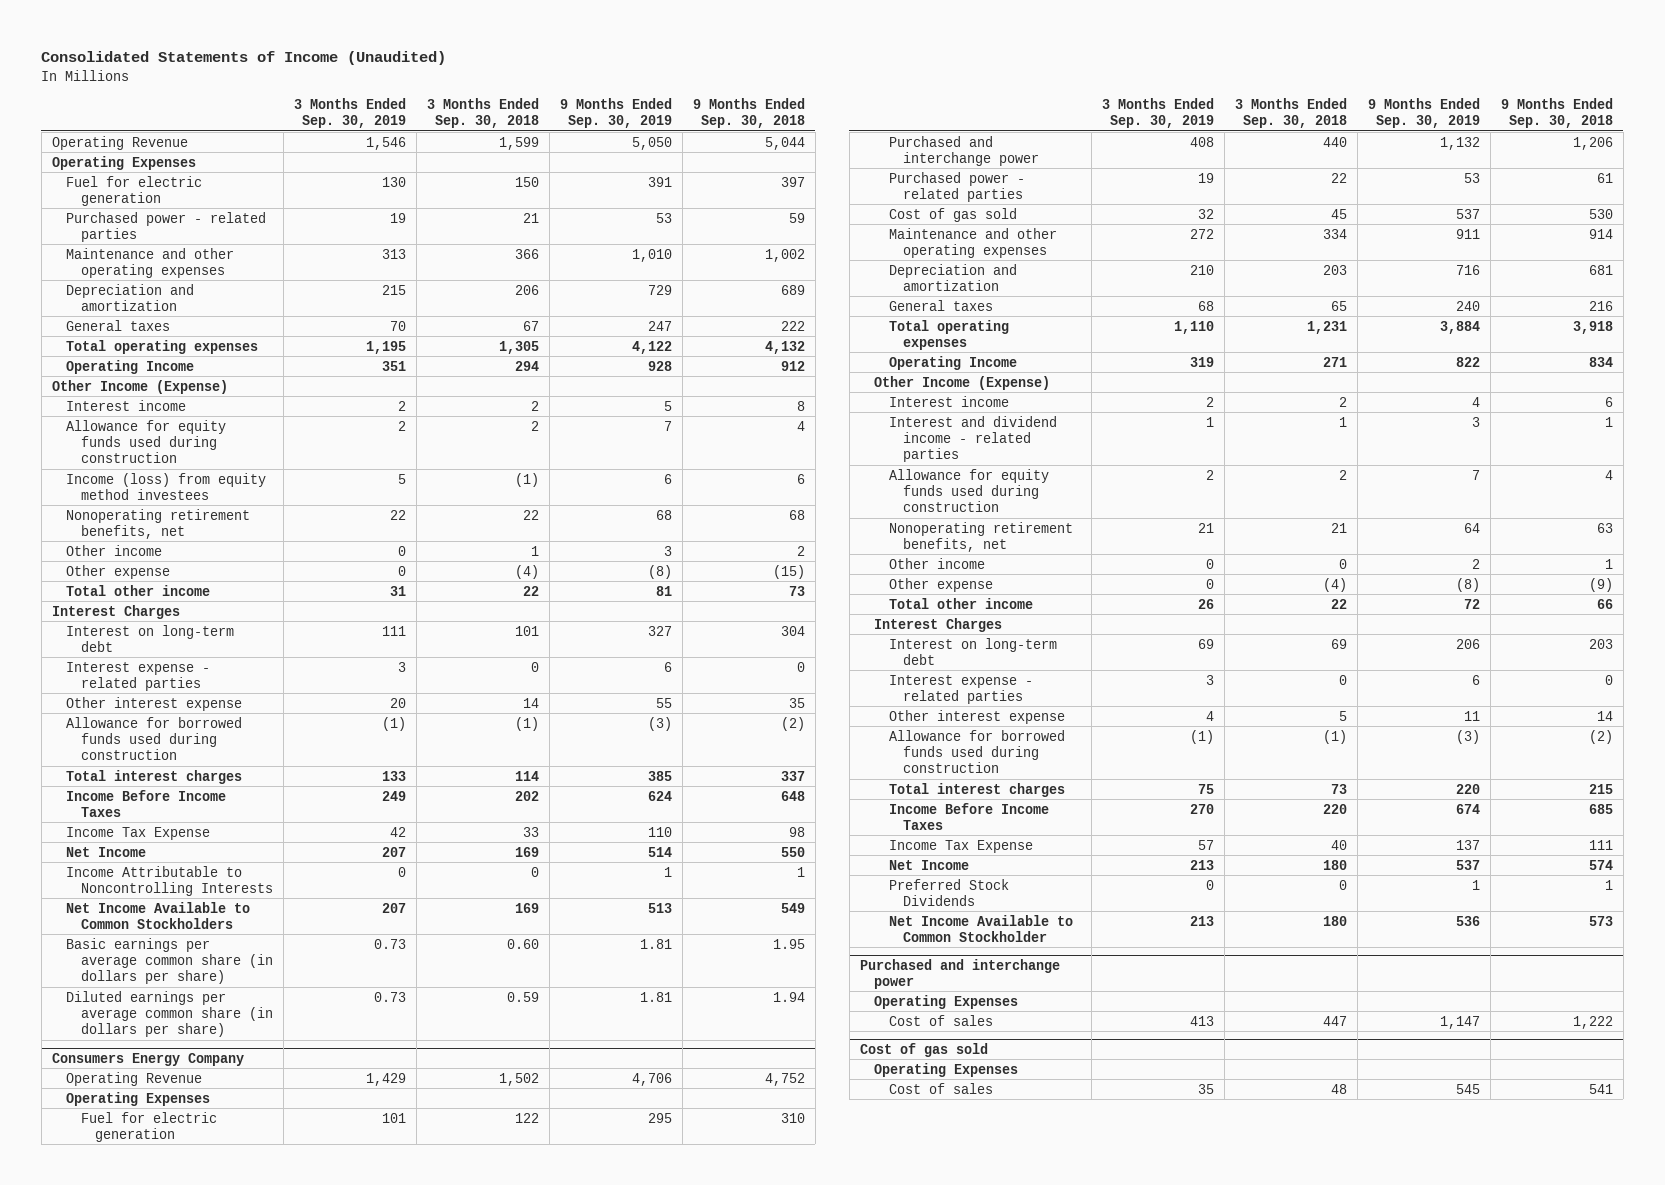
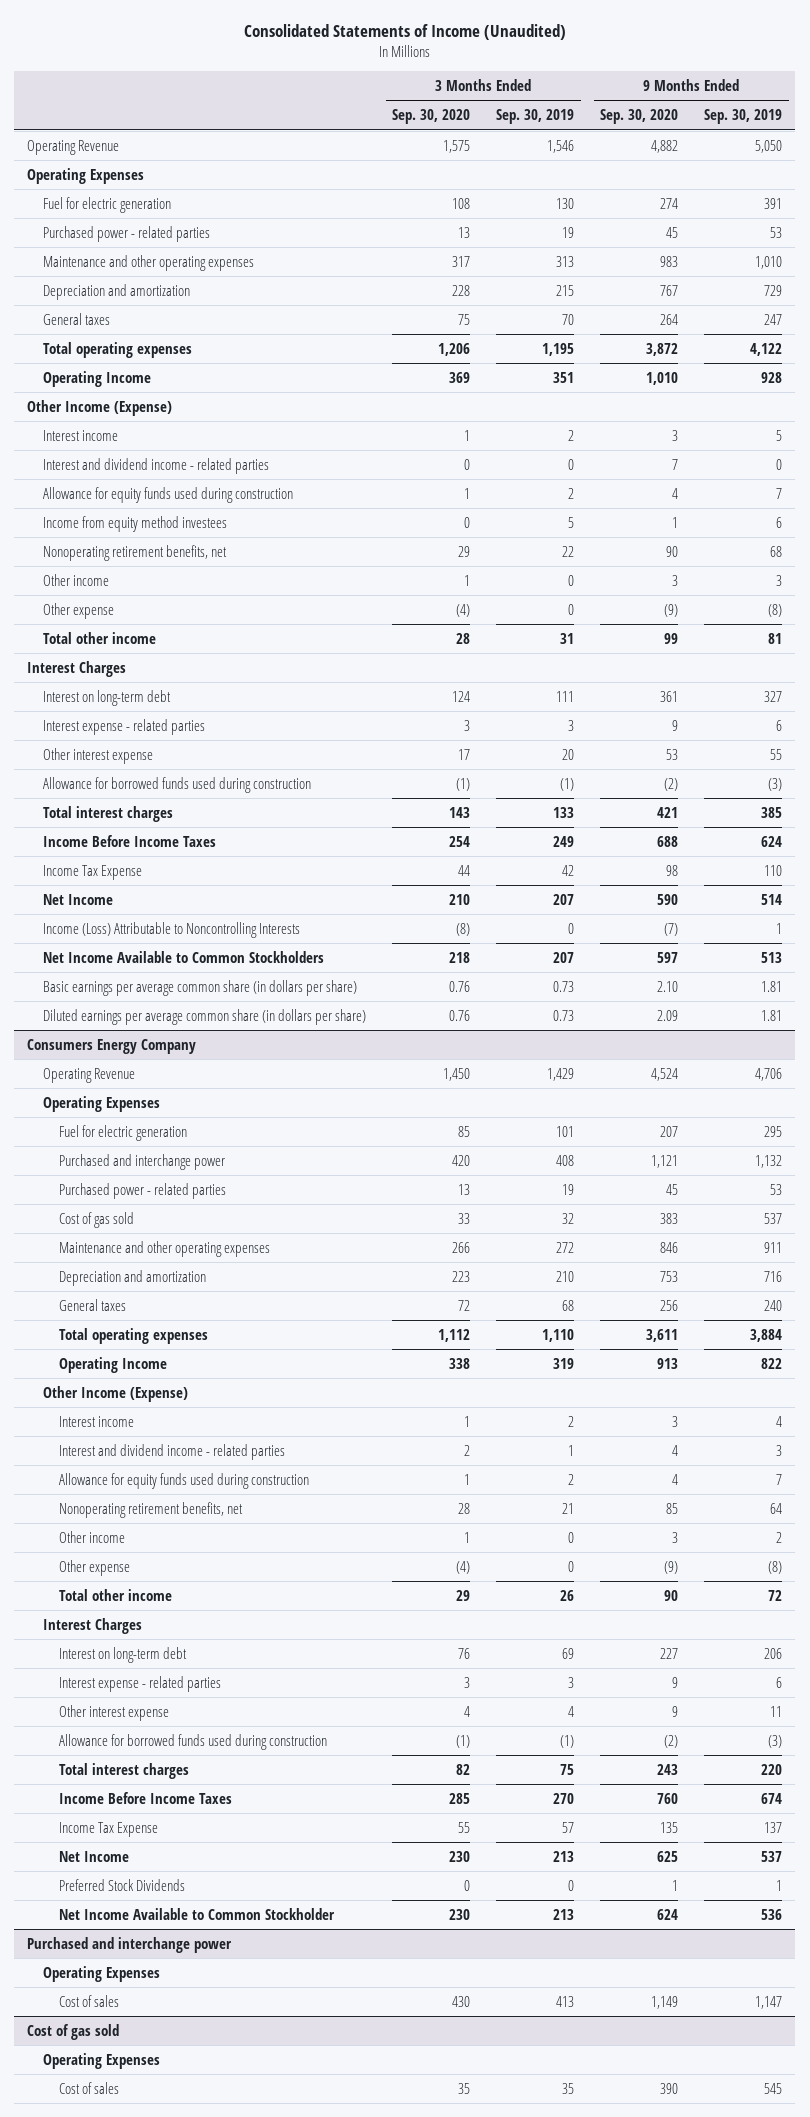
[426,98,539,129] 3 Months Ended Sep. 30, 2018 -> none
[692,98,805,129] 9 Months Ended Sep. 30, 2018 -> none
none -> [392,109,471,125] Sep. 30, 2020
none -> [600,109,679,125] Sep. 30, 2020
none -> [43,457,270,474] Interest and dividend income - related parties
[66,472,267,500] Income (loss) from equity method investees -> [43,515,228,532] Income from equity method investees
[66,865,273,896] Income Attributable to Noncontrolling Interests -> [43,921,301,938] Income (Loss) Attributable to Noncontrolling Interests

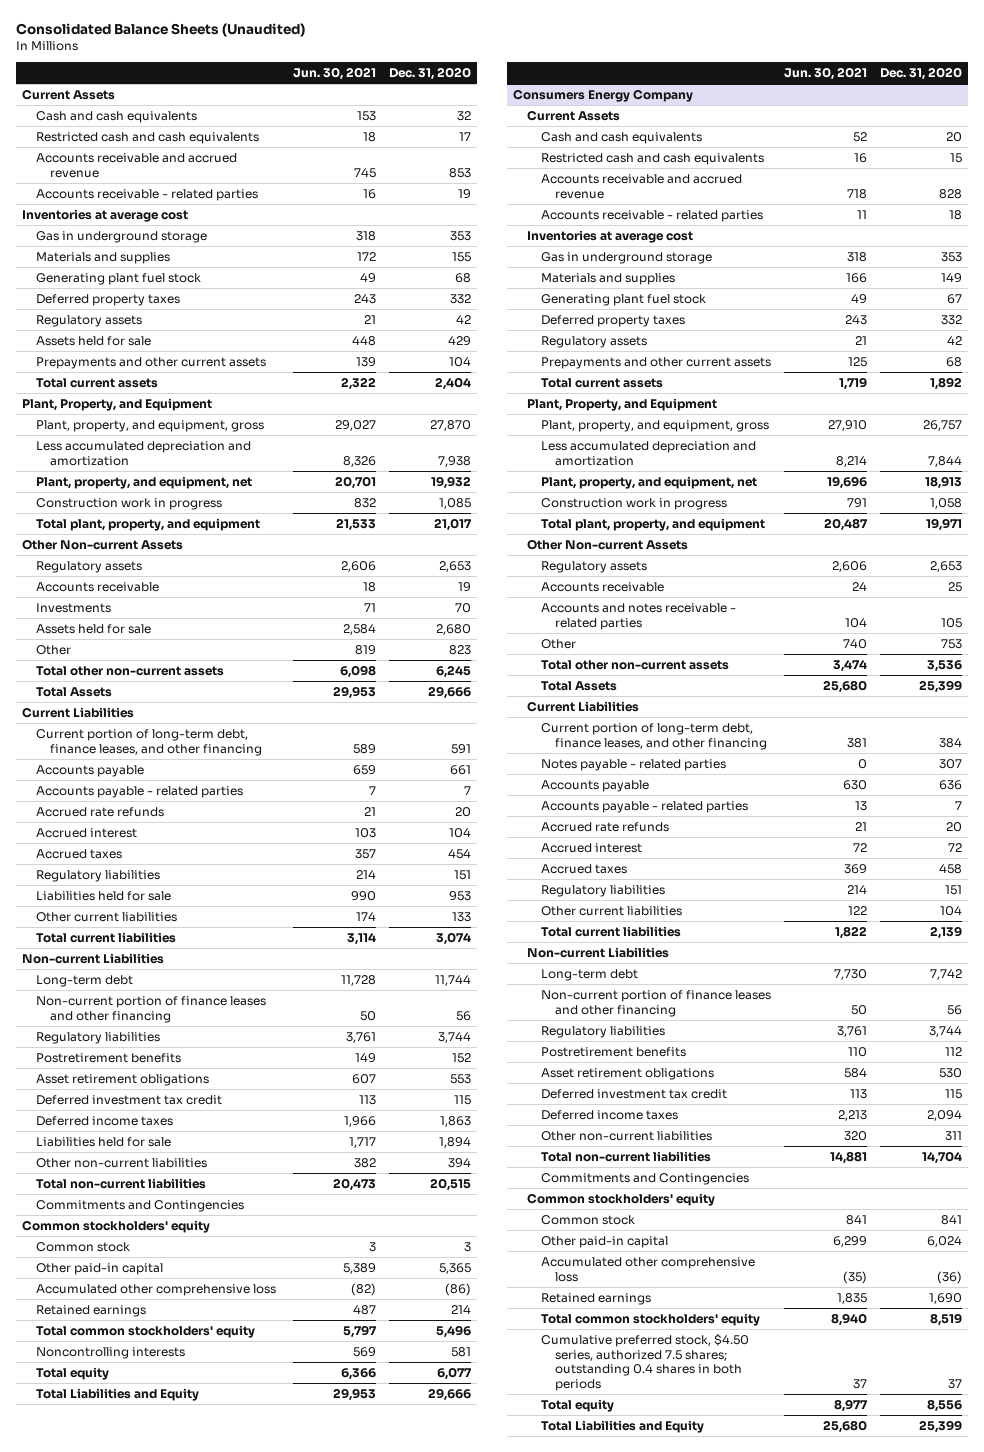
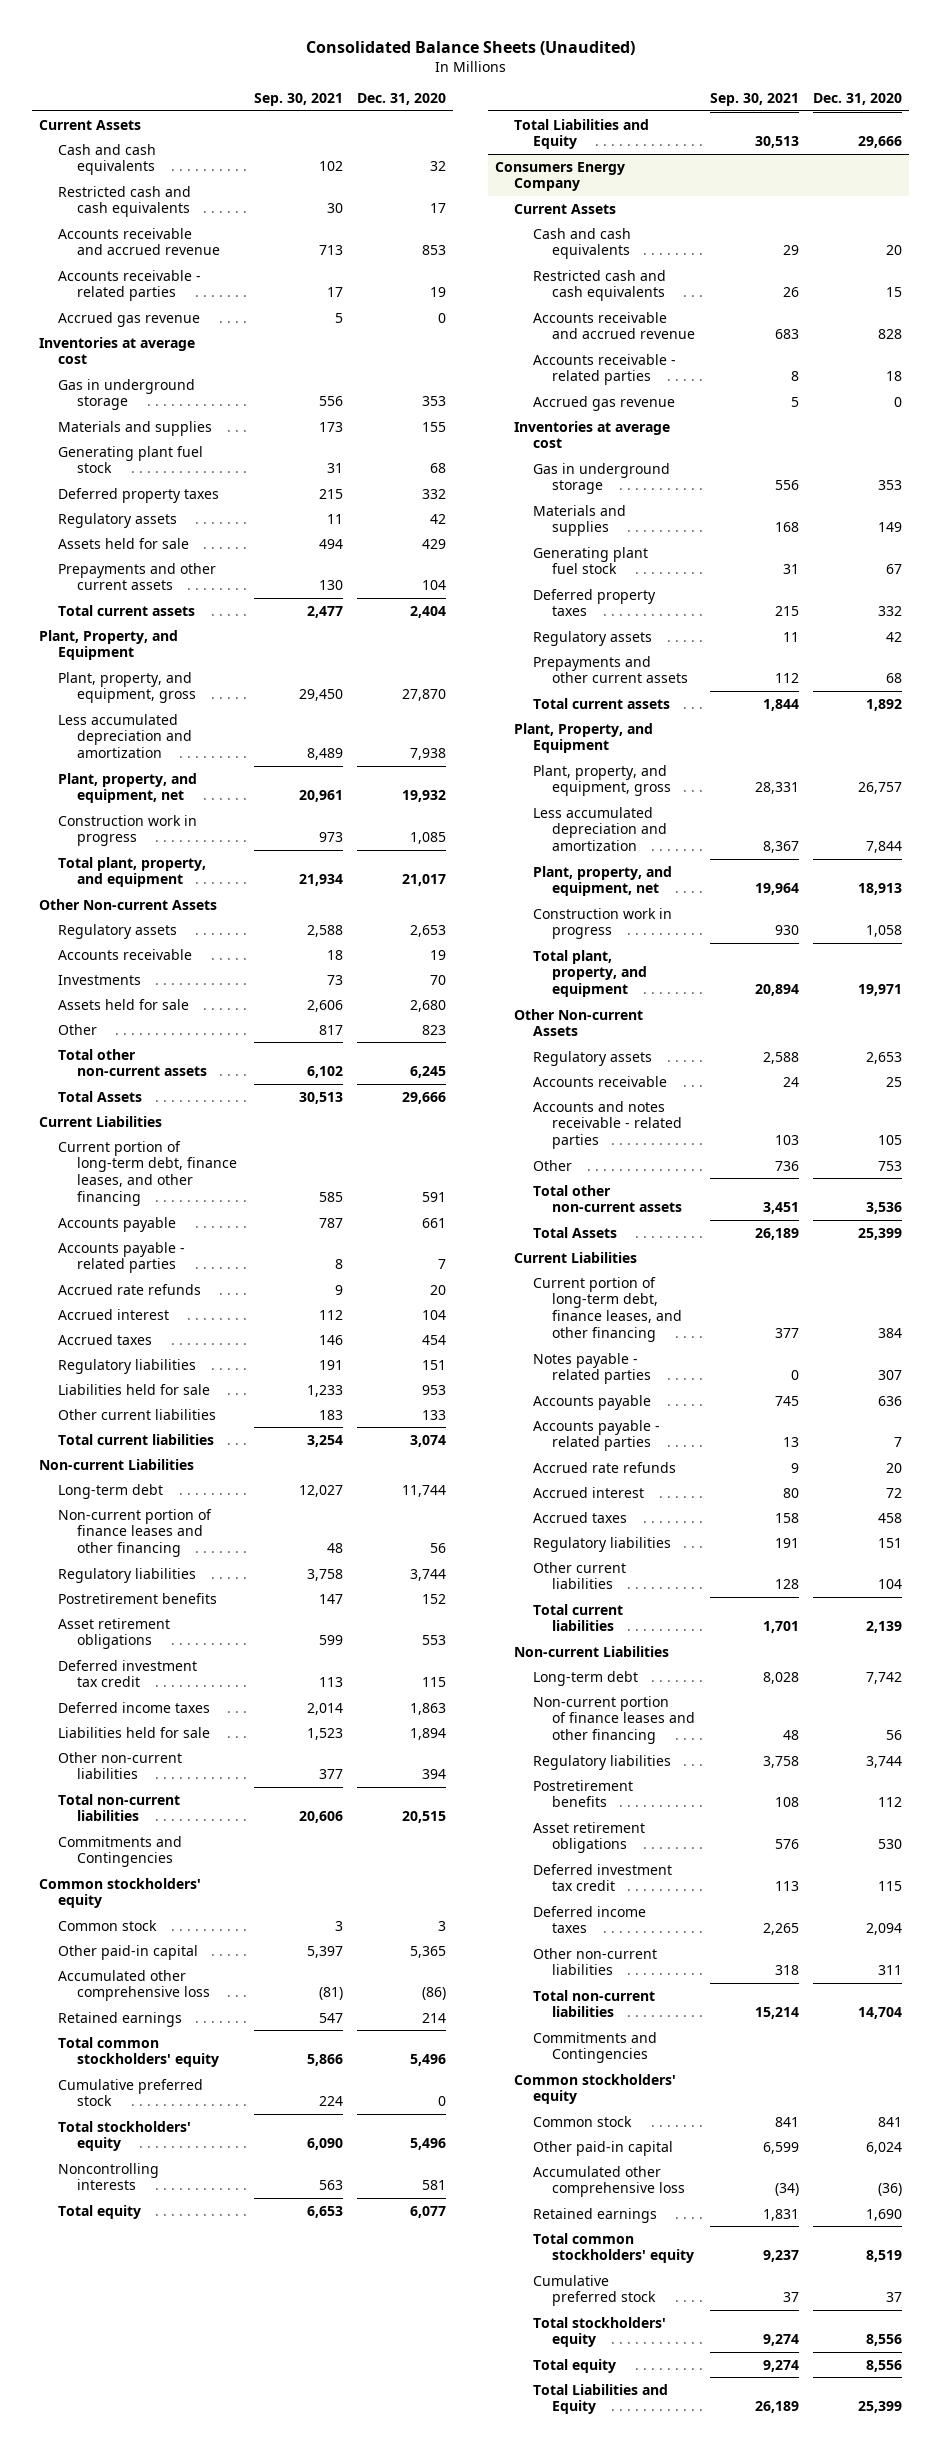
[292,67,376,81] Jun. 30, 2021 -> none
none -> [253,93,343,107] Sep. 30, 2021
none -> [58,311,201,327] Accrued gas revenue
none -> [58,2078,204,2107] Cumulative preferred stock
none -> [58,2120,192,2152] Total stockholders' equity
none -> [533,395,676,411] Accrued gas revenue
[541,1334,750,1391] Cumulative preferred stock, $4.50 series, authorized 7.5 shares; outstanding 0.4 shares in both periods -> [533,2274,657,2307] Cumulative preferred stock
none -> [533,2316,667,2348] Total stockholders' equity

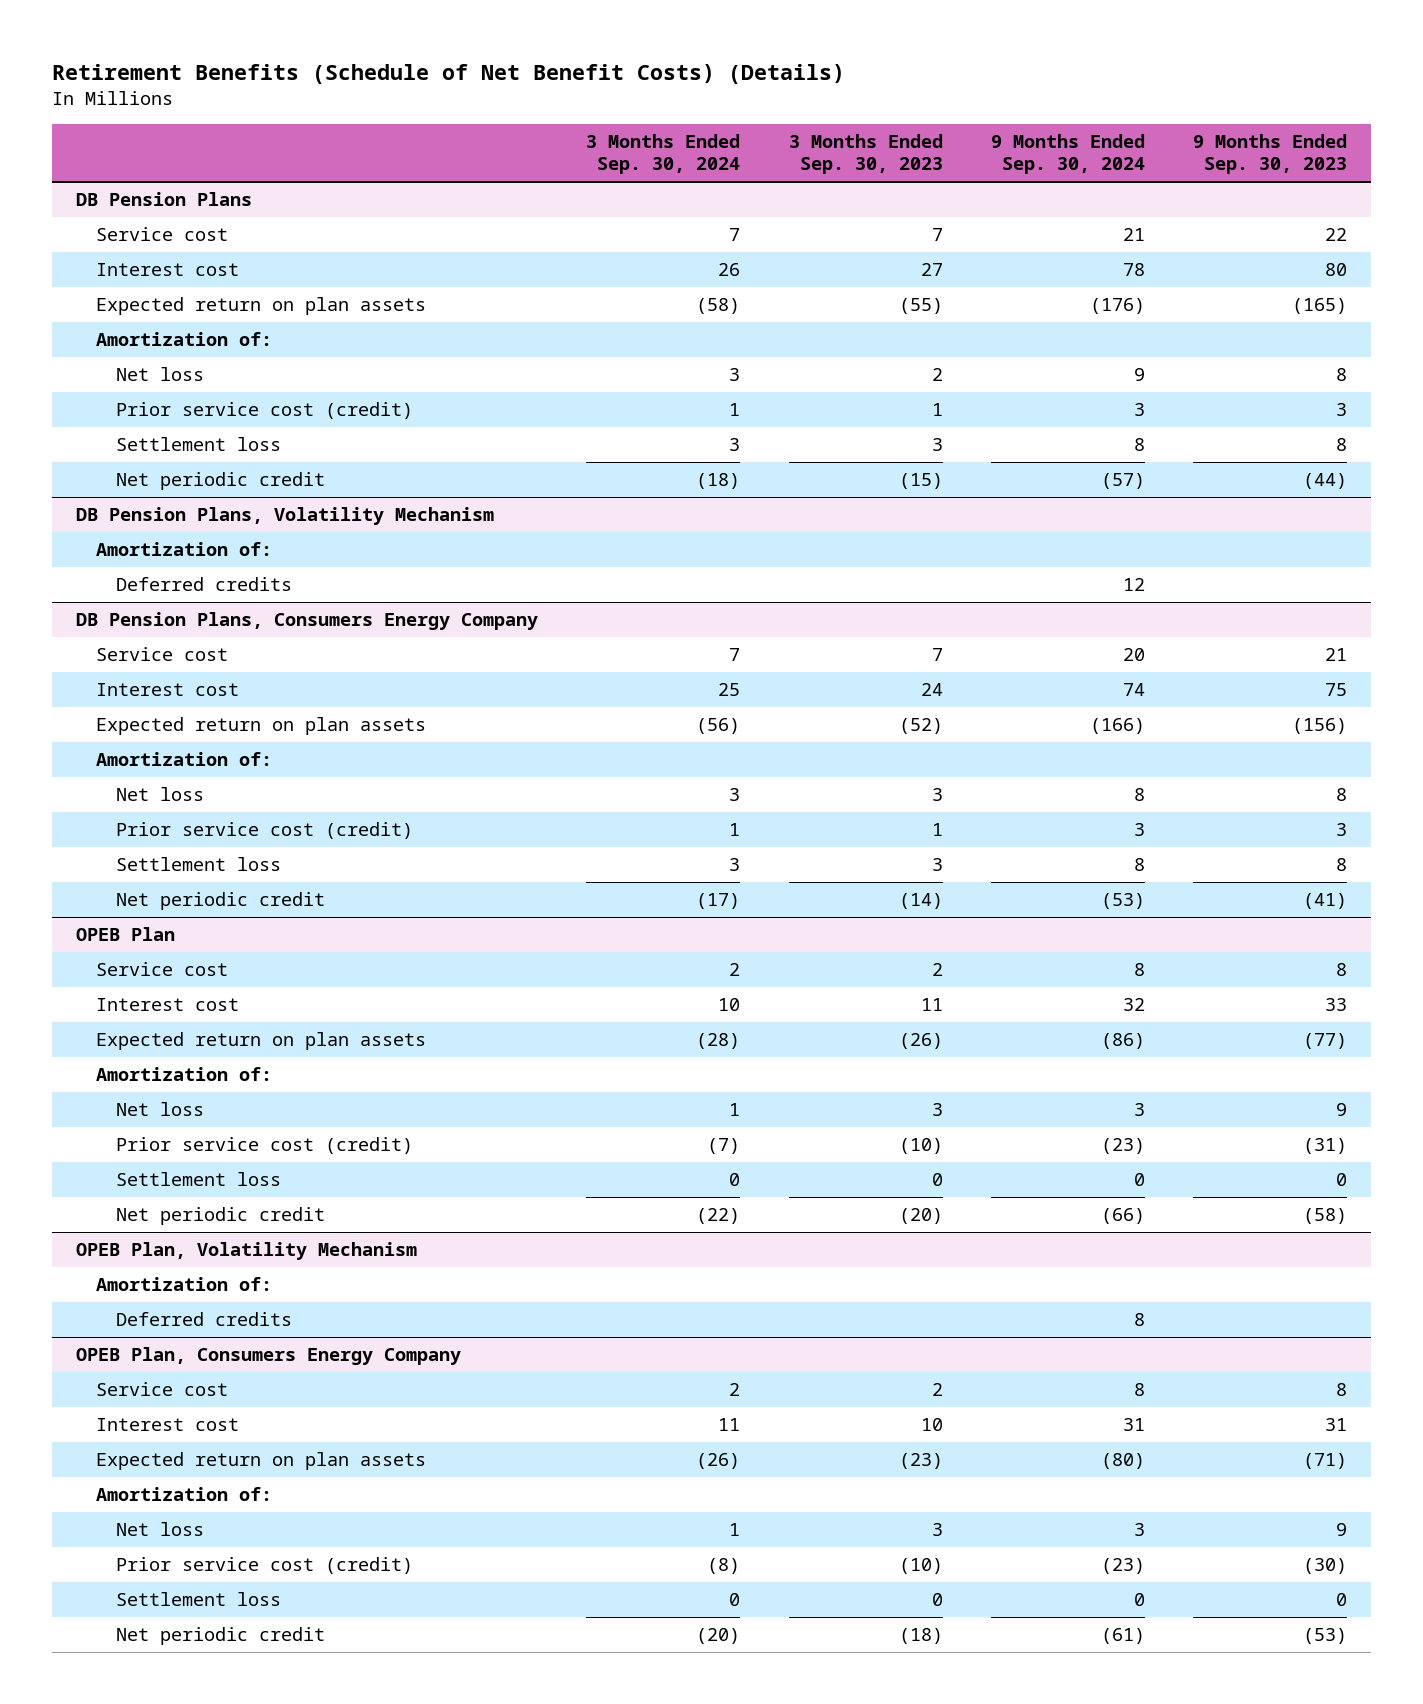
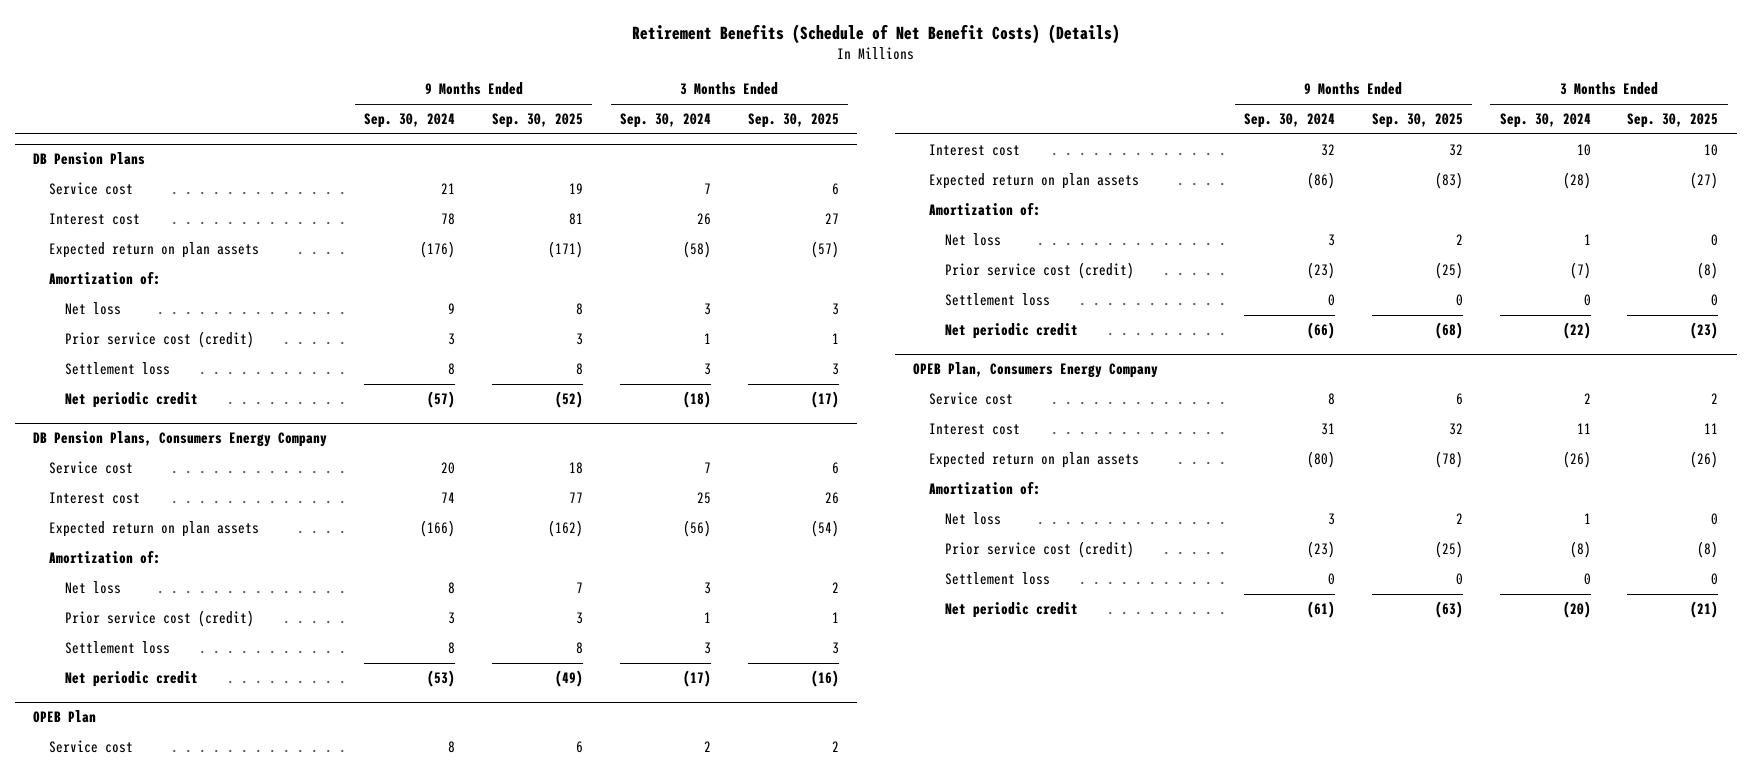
[788,134,943,175] 3 Months Ended Sep. 30, 2023 -> none
[1193,134,1348,175] 9 Months Ended Sep. 30, 2023 -> none
none -> [491,113,583,129] Sep. 30, 2025
none -> [747,113,839,129] Sep. 30, 2025
[75,507,494,526] DB Pension Plans, Volatility Mechanism -> none
[95,542,272,557] Amortization of: -> none
[115,577,292,592] Deferred credits -> none
[75,1242,417,1261] OPEB Plan, Volatility Mechanism -> none
[95,1277,272,1292] Amortization of: -> none
[115,1312,292,1327] Deferred credits -> none

